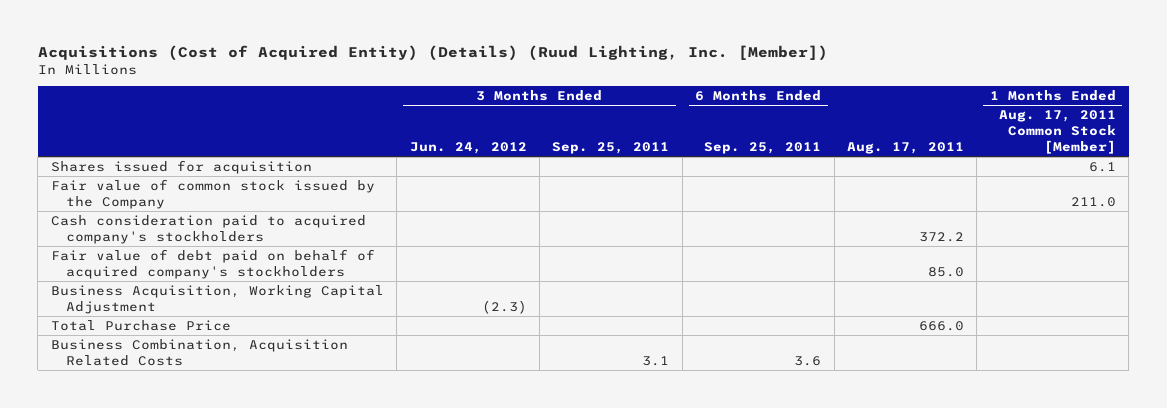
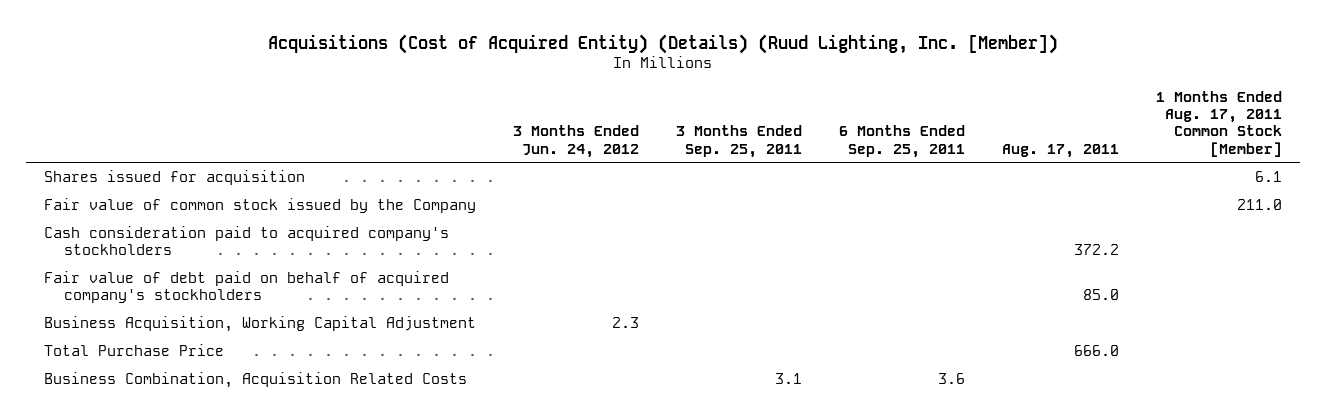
[481,299,527,314] (2.3) -> [612,317,640,329] 2.3

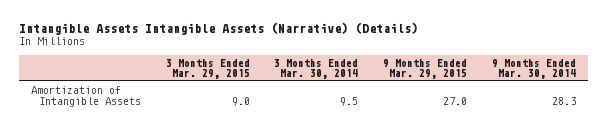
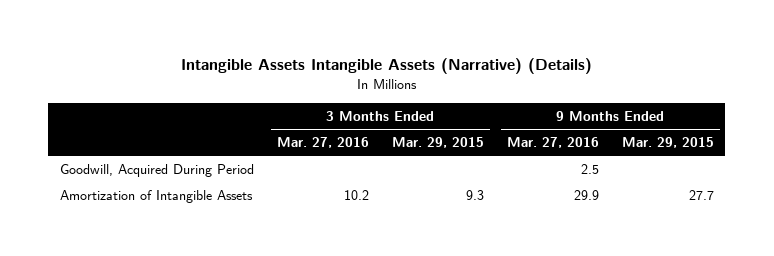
[274,58,359,80] 3 Months Ended Mar. 30, 2014 -> none
[491,58,576,80] 9 Months Ended Mar. 30, 2014 -> none
none -> [276,137,369,149] Mar. 27, 2016
none -> [506,137,599,149] Mar. 27, 2016
none -> [59,163,254,177] Goodwill, Acquired During Period
[231,96,250,106] 9.0 -> [465,189,484,200] 9.3
[442,96,467,105] 27.0 -> [688,189,714,200] 27.7

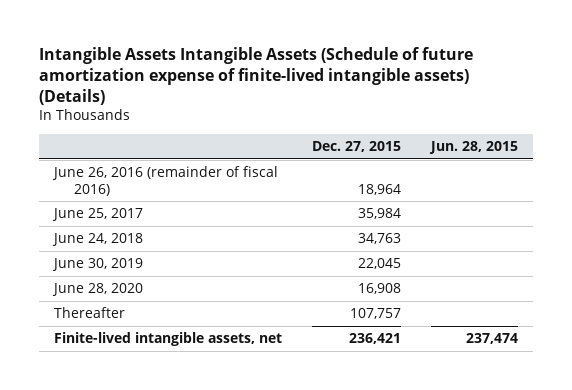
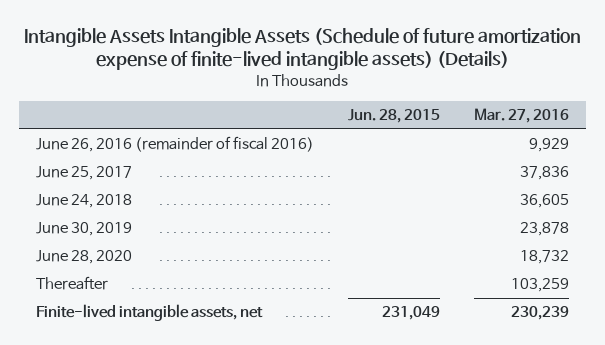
[311,141,401,153] Dec. 27, 2015 -> none
none -> [474,108,570,124] Mar. 27, 2016
[465,333,518,345] 237,474 -> [381,306,440,321] 231,049

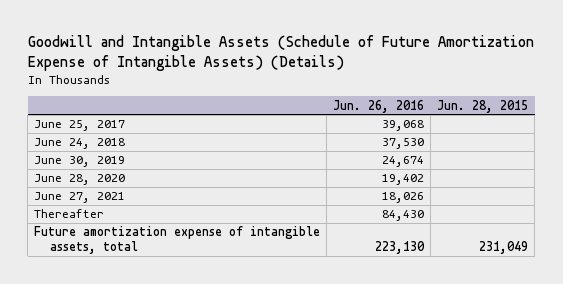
[24,27,582,71] Intangible Assets Intangible Assets (Schedule of future amortization expense of finite-lived intangible assets) (Details) -> [27,35,534,71] Goodwill and Intangible Assets (Schedule of Future Amortization Expense of Intangible Assets) (Details)
[474,108,570,124] Mar. 27, 2016 -> none
none -> [333,99,425,113] Jun. 26, 2016
[35,136,314,153] June 26, 2016 (remainder of fiscal 2016) -> none
none -> [34,192,126,204] June 27, 2021
[35,304,263,322] Finite-lived intangible assets, net -> [34,226,321,255] Future amortization expense of intangible assets, total

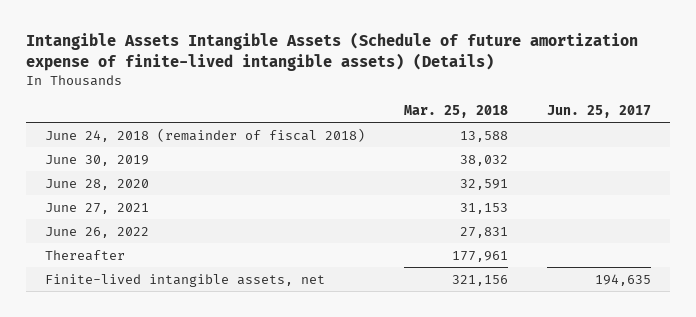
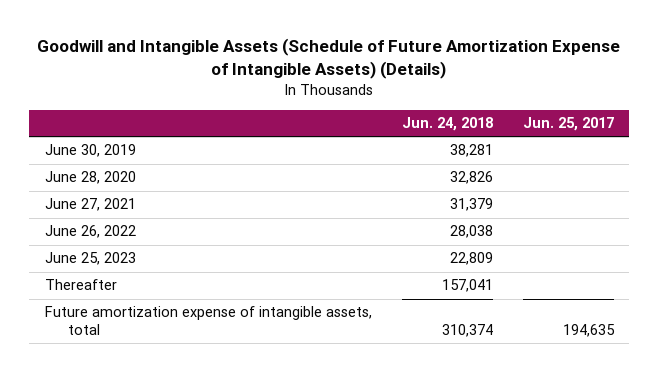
[25,32,638,71] Intangible Assets Intangible Assets (Schedule of future amortization expense of finite-lived intangible assets) (Details) -> [37,38,621,80] Goodwill and Intangible Assets (Schedule of Future Amortization Expense of Intangible Assets) (Details)
[404,104,509,118] Mar. 25, 2018 -> none
none -> [401,117,493,132] Jun. 24, 2018
[45,127,366,142] June 24, 2018 (remainder of fiscal 2018) -> none
none -> [44,252,136,266] June 25, 2023
[45,273,326,287] Finite-lived intangible assets, net -> [44,306,372,335] Future amortization expense of intangible assets, total

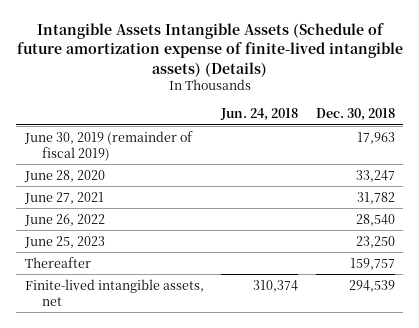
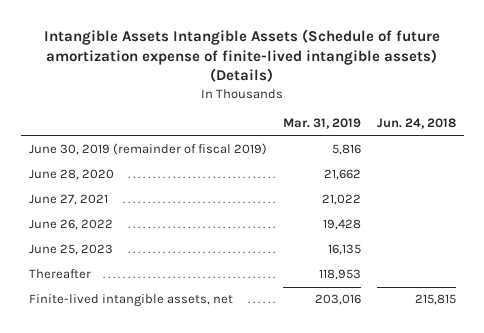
[315,108,395,122] Dec. 30, 2018 -> none
none -> [282,118,361,130] Mar. 31, 2019
[253,279,299,292] 310,374 -> [414,294,456,306] 215,815

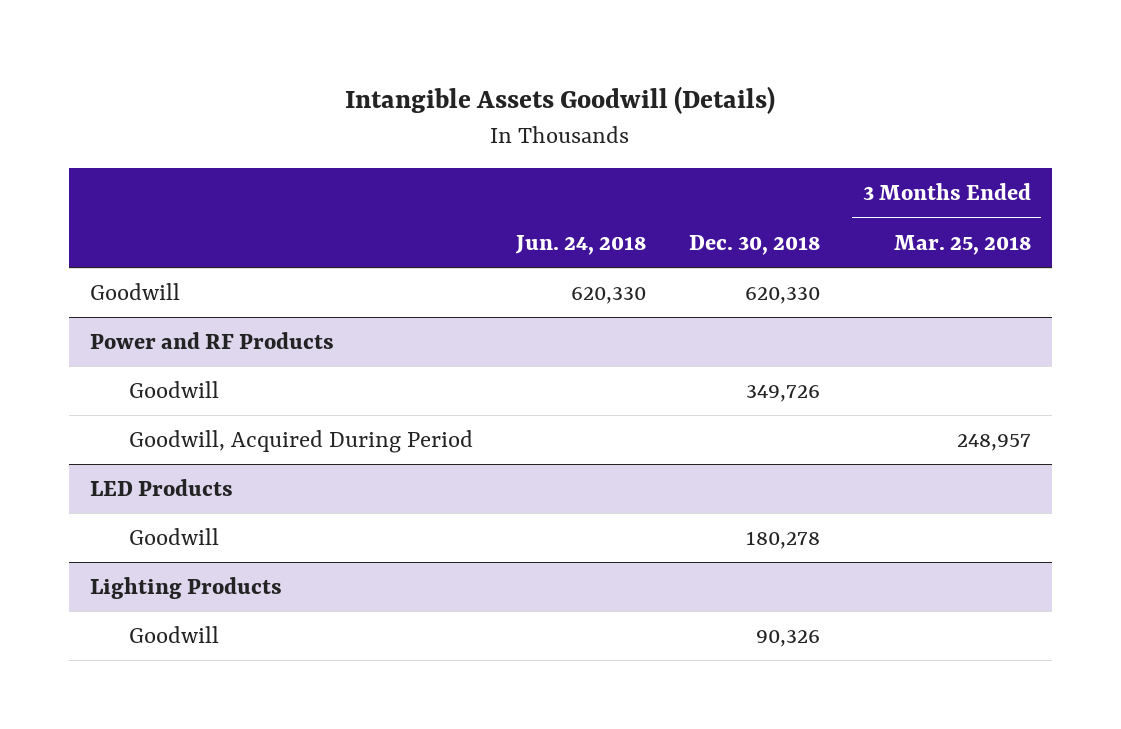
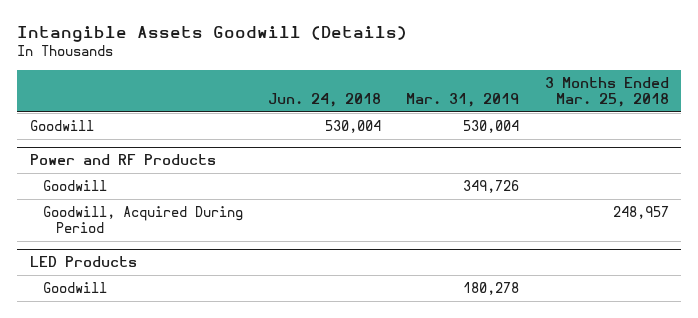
[688,234,820,255] Dec. 30, 2018 -> none
none -> [406,92,520,107] Mar. 31, 2019
[570,286,646,304] 620,330 -> [325,119,382,133] 530,004
[90,576,283,599] Lighting Products -> none
[128,625,219,643] Goodwill -> none

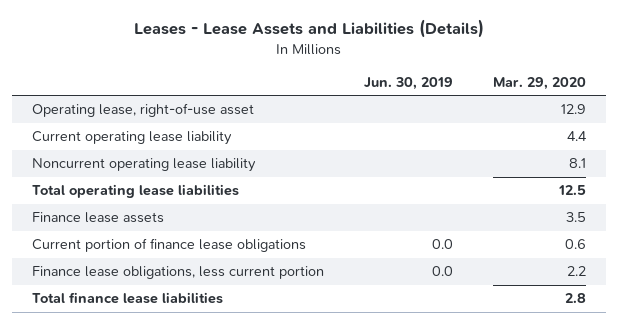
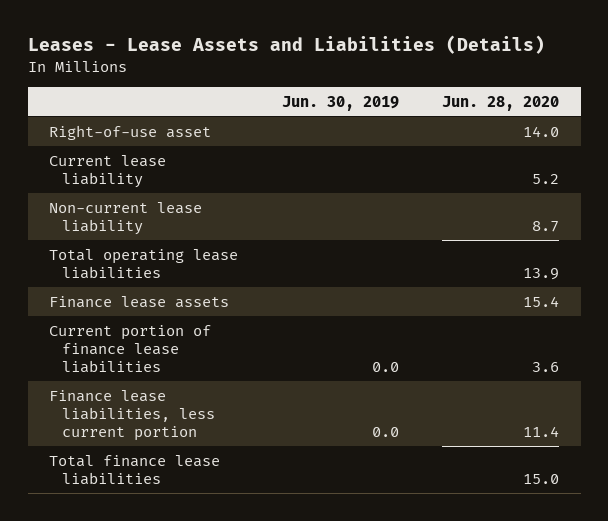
[493,76,587,90] Mar. 29, 2020 -> none
none -> [442,95,560,111] Jun. 28, 2020
[32,103,255,118] Operating lease, right-of-use asset -> [49,124,212,140] Right-of-use asset
[32,131,233,146] Current operating lease liability -> [49,154,167,188] Current lease liability
[32,158,257,173] Noncurrent operating lease liability -> [49,201,203,235] Non-current lease liability
[32,238,307,253] Current portion of finance lease obligations -> [49,324,212,373] Current portion of finance lease liabilities
[32,266,325,280] Finance lease obligations, less current portion -> [49,389,215,441] Finance lease liabilities, less current portion

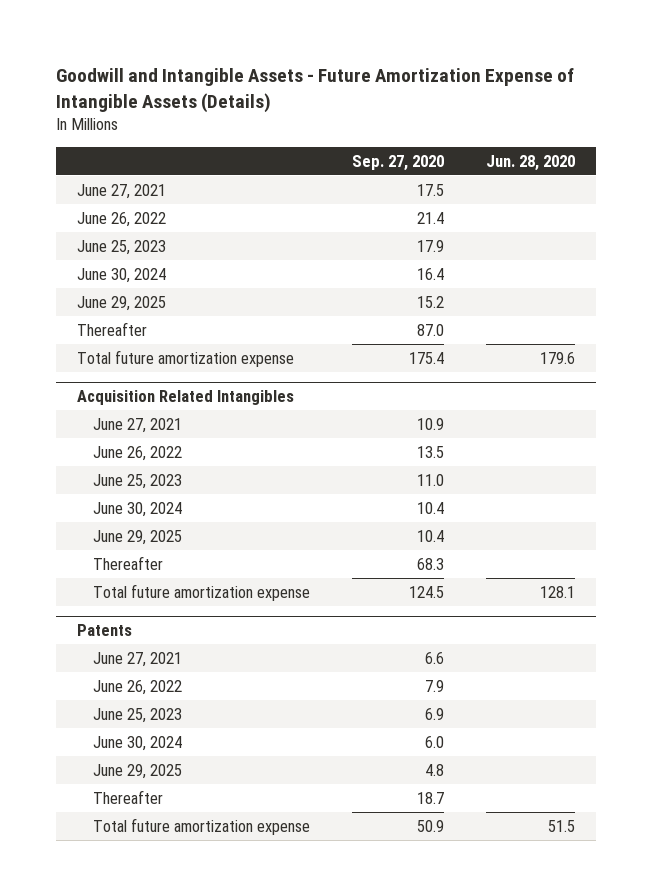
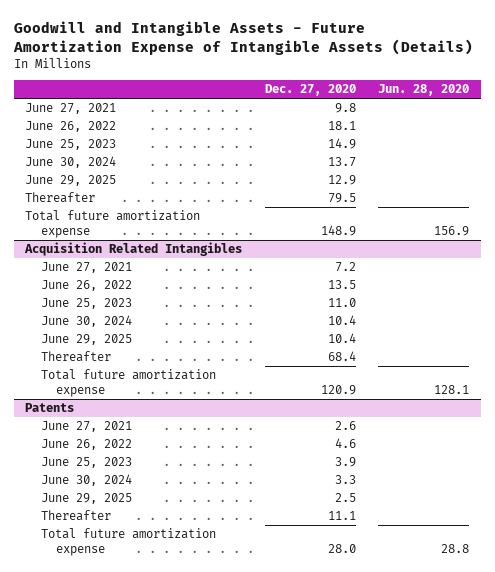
[351,154,444,171] Sep. 27, 2020 -> none
none -> [264,84,356,97] Dec. 27, 2020
[539,351,575,364] 179.6 -> [434,226,470,237] 156.9
[547,819,575,832] 51.5 -> [441,544,470,554] 28.8

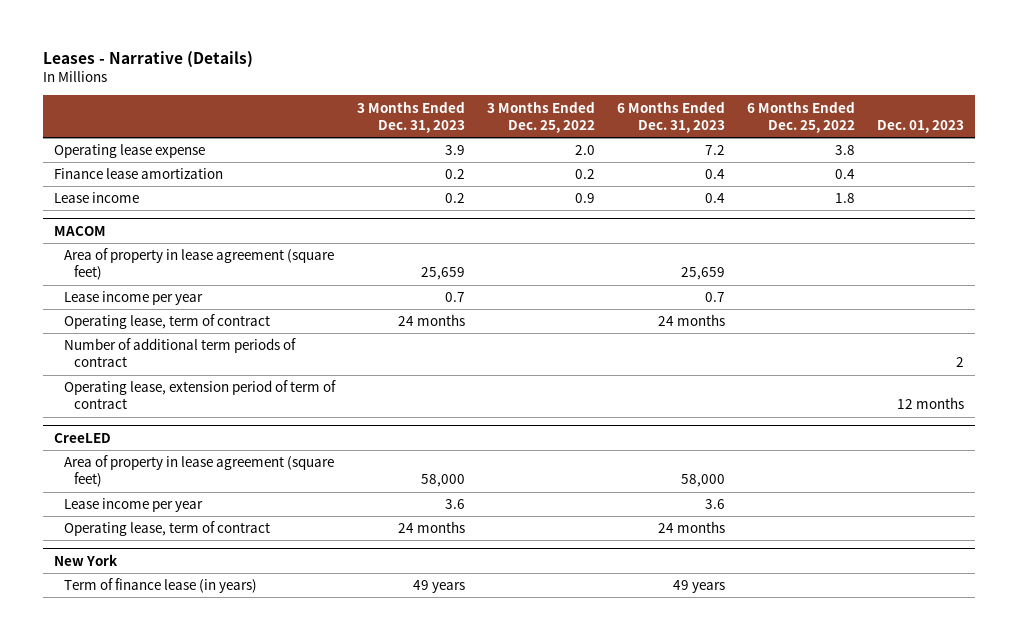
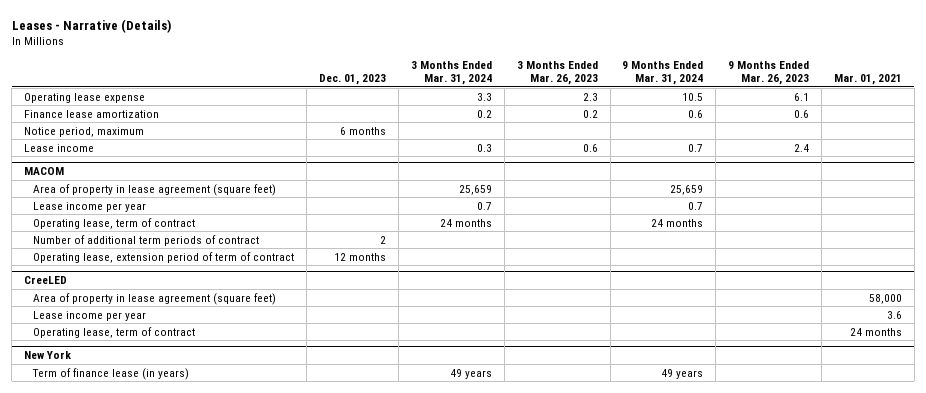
[356,100,465,133] 3 Months Ended Dec. 31, 2023 -> none
[486,100,595,133] 3 Months Ended Dec. 25, 2022 -> none
[616,100,725,133] 6 Months Ended Dec. 31, 2023 -> none
[746,100,855,133] 6 Months Ended Dec. 25, 2022 -> none
none -> [410,61,492,86] 3 Months Ended Mar. 31, 2024
none -> [516,61,598,86] 3 Months Ended Mar. 26, 2023
none -> [622,61,704,86] 9 Months Ended Mar. 31, 2024
none -> [728,61,810,86] 9 Months Ended Mar. 26, 2023
none -> [833,74,902,86] Mar. 01, 2021
none -> [24,126,145,137] Notice period, maximum

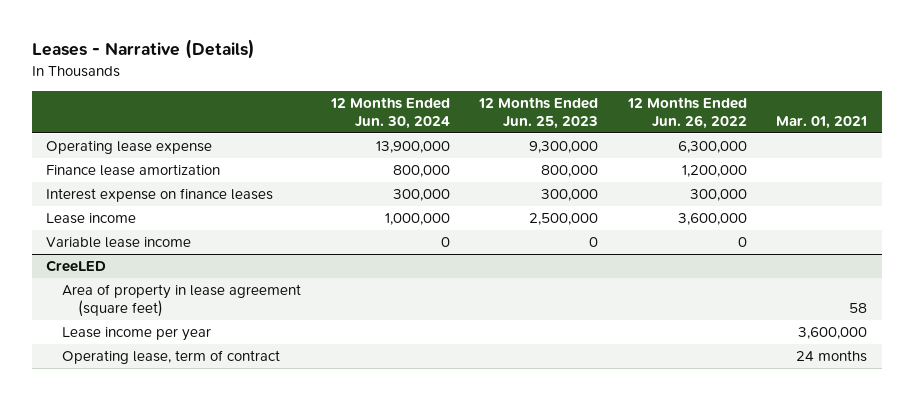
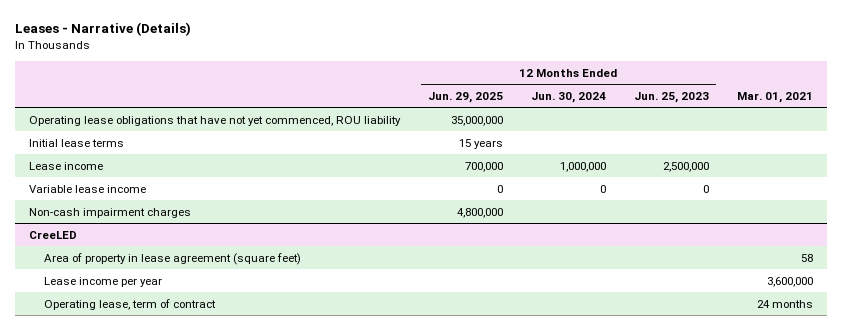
[626,97,747,129] 12 Months Ended Jun. 26, 2022 -> none
none -> [427,91,503,103] Jun. 29, 2025
[46,140,213,155] Operating lease expense -> none
[46,164,221,177] Finance lease amortization -> none
[46,188,274,203] Interest expense on finance leases -> none
none -> [29,115,402,126] Operating lease obligations that have not yet commenced, ROU liability
none -> [29,138,125,147] Initial lease terms
none -> [29,207,192,218] Non-cash impairment charges

